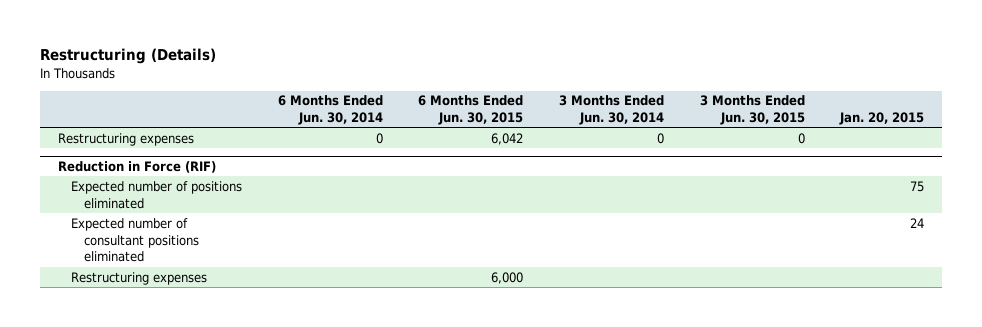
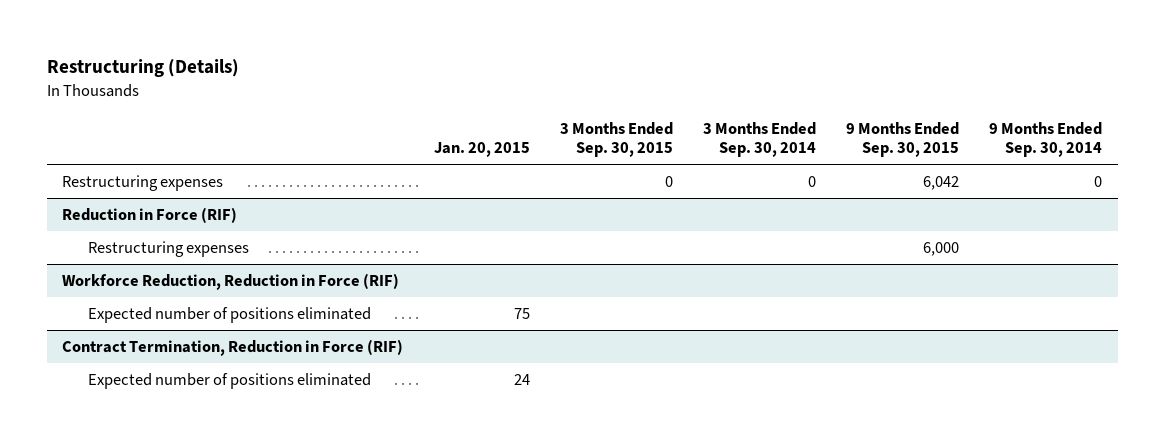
[277,95,383,126] 6 Months Ended Jun. 30, 2014 -> none
[418,95,524,126] 6 Months Ended Jun. 30, 2015 -> none
[558,95,664,126] 3 Months Ended Jun. 30, 2014 -> none
[699,95,805,126] 3 Months Ended Jun. 30, 2015 -> none
none -> [559,122,673,158] 3 Months Ended Sep. 30, 2015
none -> [703,122,817,158] 3 Months Ended Sep. 30, 2014
none -> [846,122,960,158] 9 Months Ended Sep. 30, 2015
none -> [989,122,1103,158] 9 Months Ended Sep. 30, 2014
[71,180,243,209] Expected number of positions eliminated -> none
[71,217,200,263] Expected number of consultant positions eliminated -> none
none -> [62,272,400,290] Workforce Reduction, Reduction in Force (RIF)
none -> [88,306,372,323] Expected number of positions eliminated
none -> [62,338,404,356] Contract Termination, Reduction in Force (RIF)
none -> [88,372,372,389] Expected number of positions eliminated

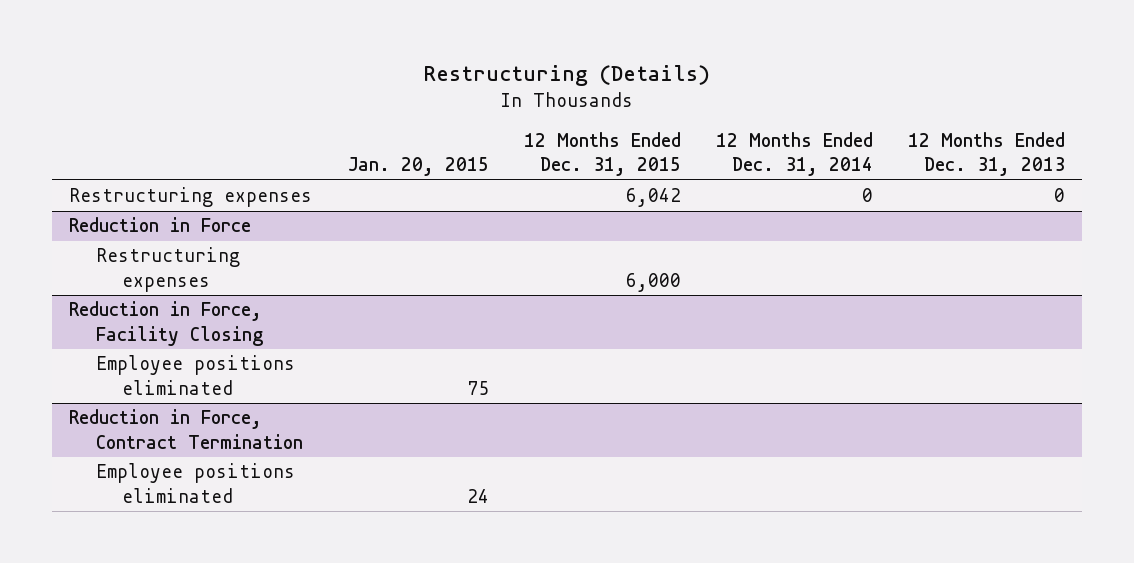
[559,122,673,158] 3 Months Ended Sep. 30, 2015 -> none
[703,122,817,158] 3 Months Ended Sep. 30, 2014 -> none
[846,122,960,158] 9 Months Ended Sep. 30, 2015 -> none
[989,122,1103,158] 9 Months Ended Sep. 30, 2014 -> none
none -> [523,131,681,177] 12 Months Ended Dec. 31, 2015
none -> [715,131,873,177] 12 Months Ended Dec. 31, 2014
none -> [907,131,1065,177] 12 Months Ended Dec. 31, 2013
[62,206,238,223] Reduction in Force (RIF) -> [69,217,252,233] Reduction in Force
[62,272,400,290] Workforce Reduction, Reduction in Force (RIF) -> none
[88,306,372,323] Expected number of positions eliminated -> none
none -> [69,301,263,346] Reduction in Force, Facility Closing
none -> [95,355,295,395] Employee positions eliminated
[62,338,404,356] Contract Termination, Reduction in Force (RIF) -> [69,409,303,449] Reduction in Force, Contract Termination
[88,372,372,389] Expected number of positions eliminated -> [95,463,295,503] Employee positions eliminated

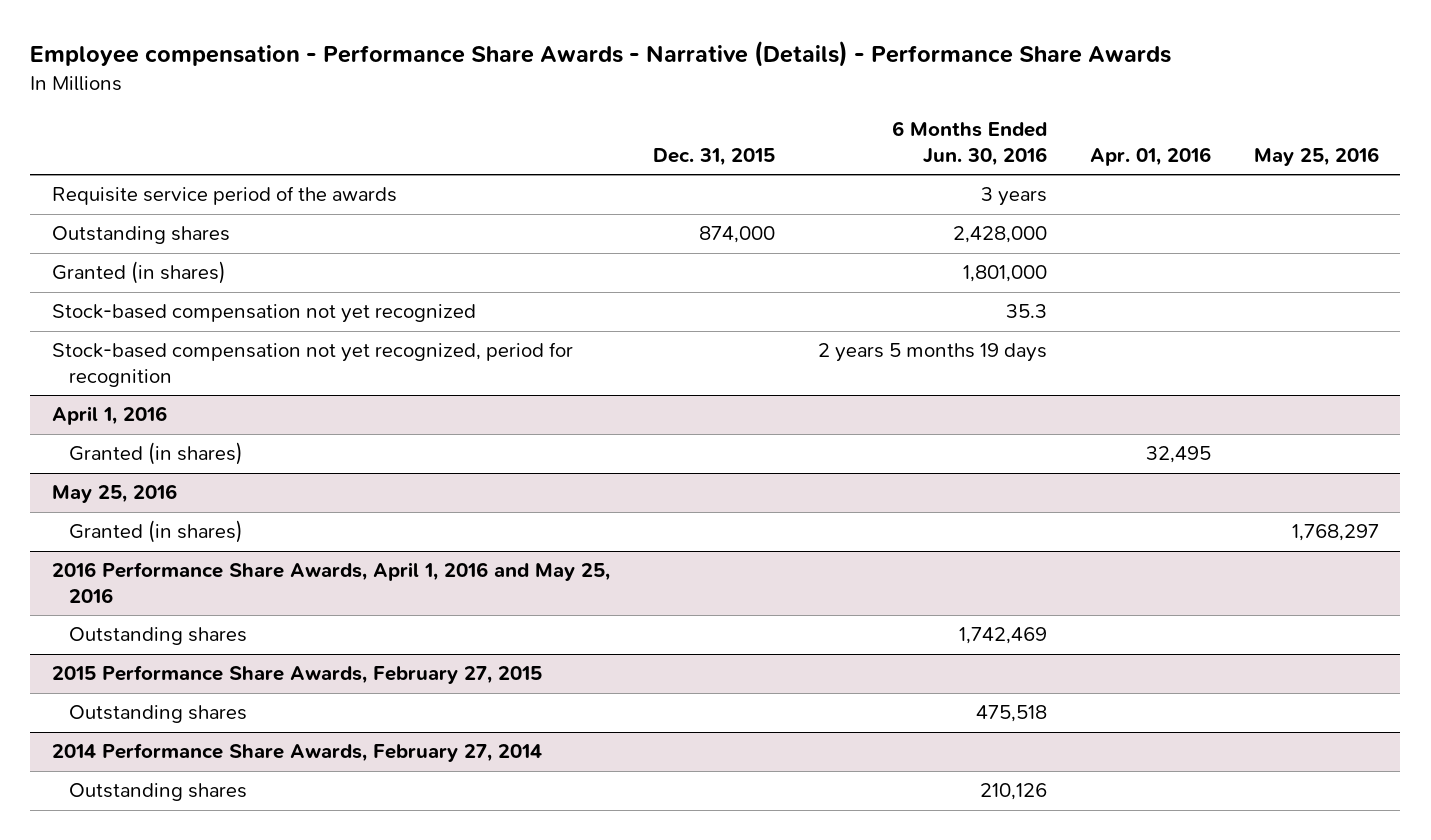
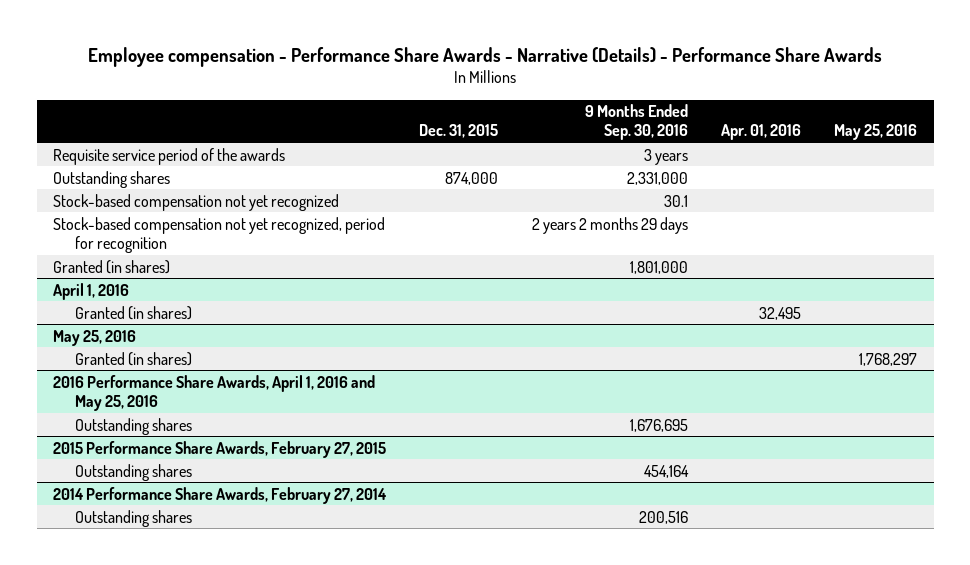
[891,121,1047,166] 6 Months Ended Jun. 30, 2016 -> none
none -> [584,104,688,141] 9 Months Ended Sep. 30, 2016
[51,261,226,285] Granted (in shares) -> [53,259,171,274] Granted (in shares)

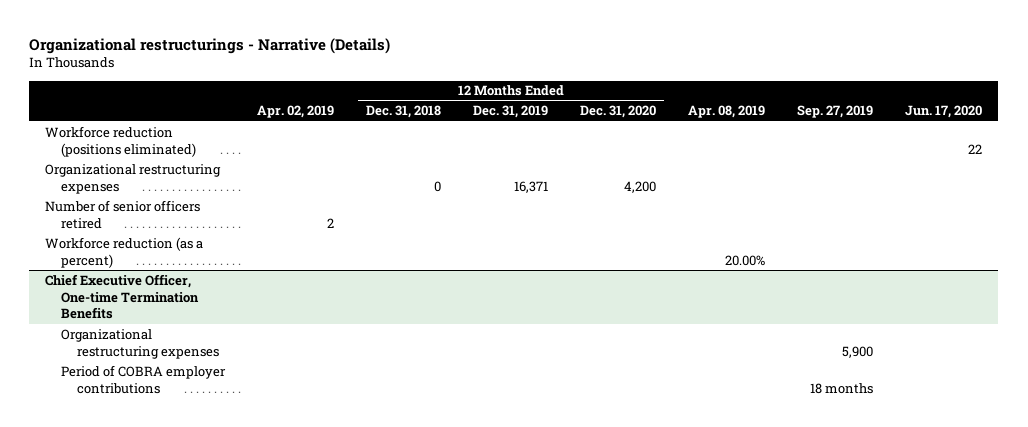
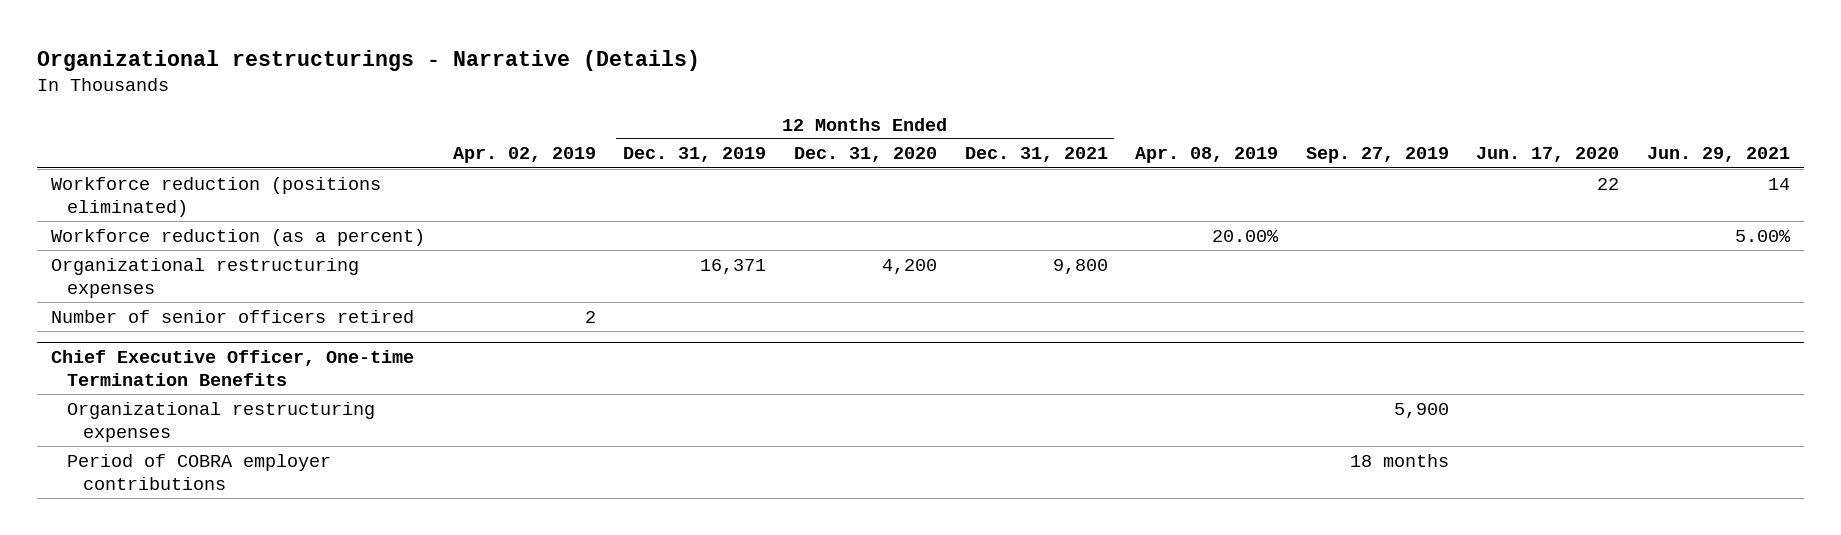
[366,105,442,119] Dec. 31, 2018 -> none
none -> [964,147,1108,163] Dec. 31, 2021
none -> [1647,147,1791,163] Jun. 29, 2021
[45,236,204,268] Workforce reduction (as a percent) -> [50,228,425,246] Workforce reduction (as a percent)

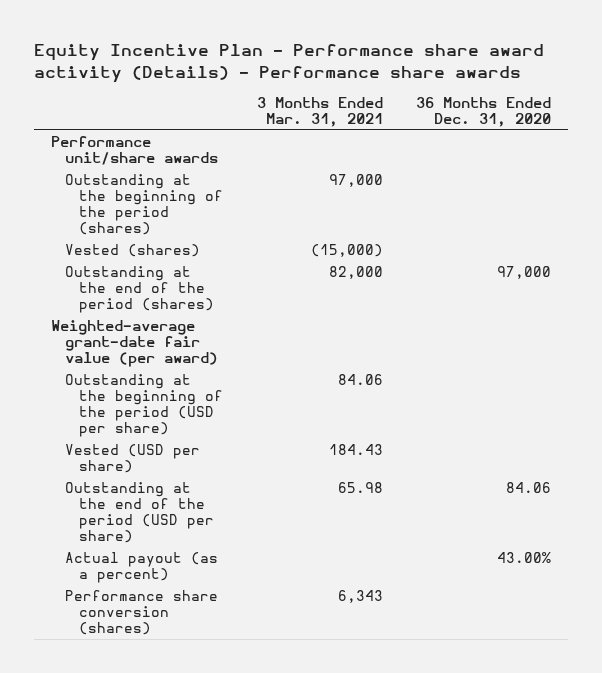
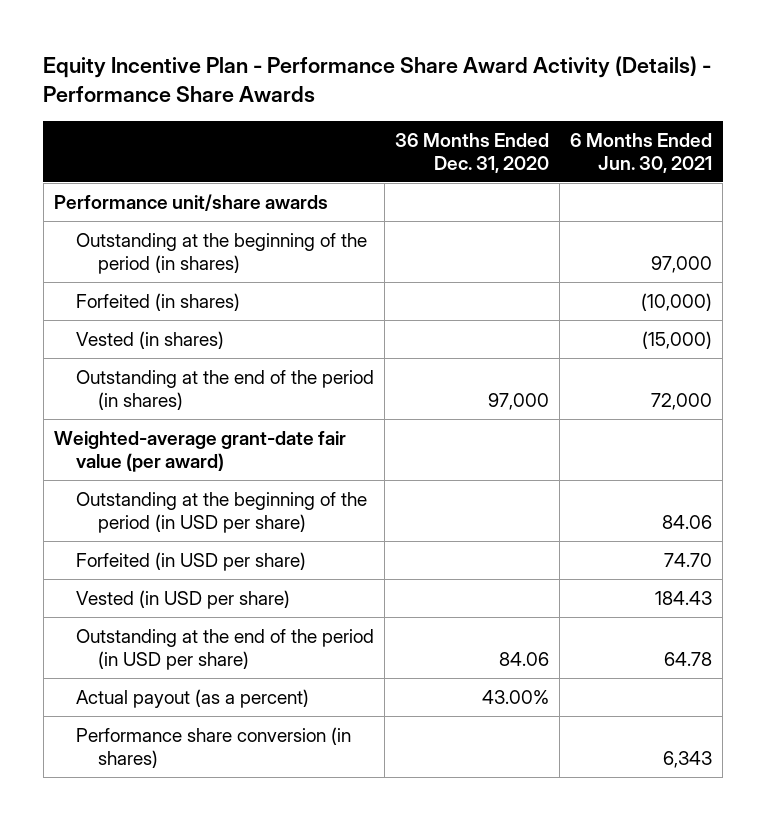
[34,43,545,83] Equity Incentive Plan - Performance share award activity (Details) - Performance share awards -> [43,55,712,102] Equity Incentive Plan - Performance Share Award Activity (Details) - Performance Share Awards
[256,96,383,127] 3 Months Ended Mar. 31, 2021 -> none
none -> [570,132,713,173] 6 Months Ended Jun. 30, 2021
[65,174,223,236] Outstanding at the beginning of the period (shares) -> [75,232,367,275] Outstanding at the beginning of the period (in shares)
none -> [75,292,240,311] Forfeited (in shares)
[65,244,201,258] Vested (shares) -> [75,330,224,349] Vested (in shares)
[65,266,214,314] Outstanding at the end of the period (shares) -> [75,369,374,411] Outstanding at the end of the period (in shares)
[65,374,223,438] Outstanding at the beginning of the period (USD per share) -> [75,491,367,534] Outstanding at the beginning of the period (in USD per share)
none -> [75,551,306,571] Forfeited (in USD per share)
[65,444,201,474] Vested (USD per share) -> [75,589,290,609] Vested (in USD per share)
[65,482,214,544] Outstanding at the end of the period (USD per share) -> [75,628,374,671] Outstanding at the end of the period (in USD per share)
[65,590,219,636] Performance share conversion (shares) -> [75,726,351,769] Performance share conversion (in shares)

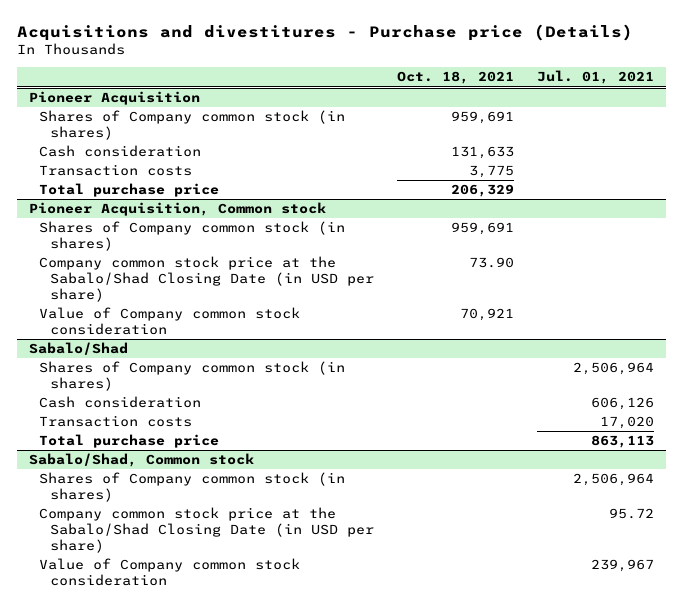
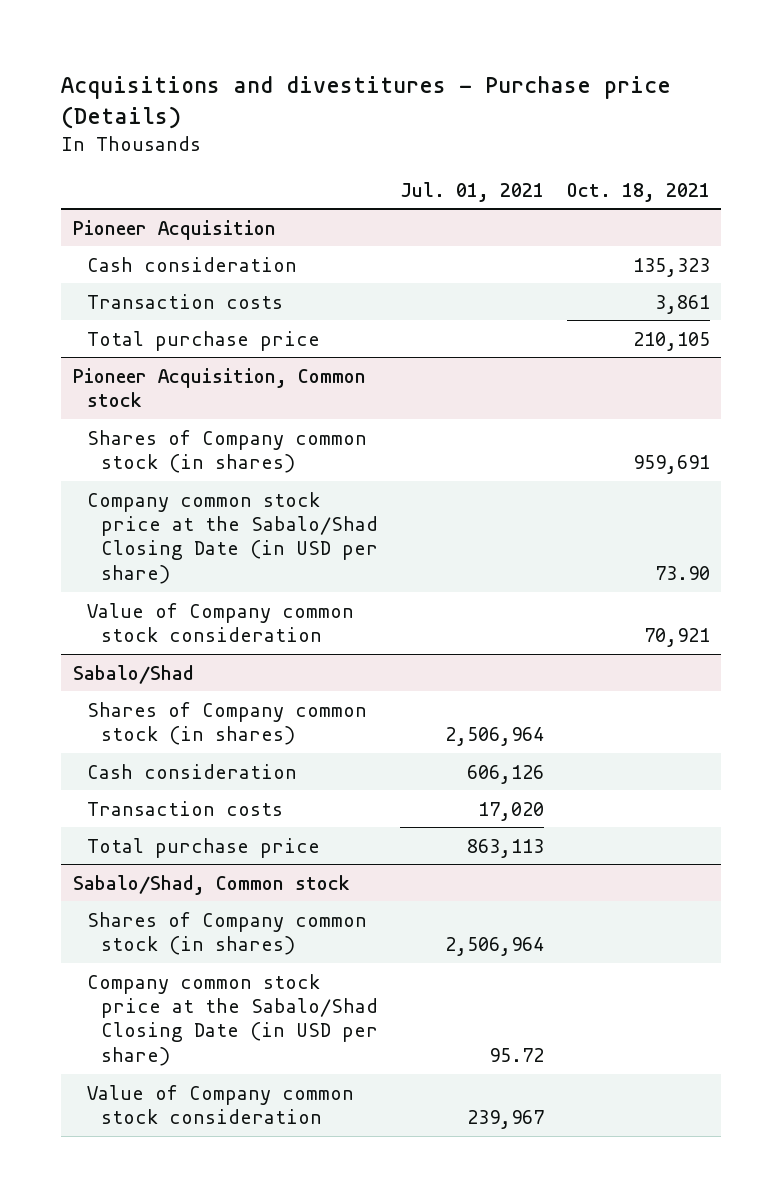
[39,110,346,141] Shares of Company common stock (in shares) -> none
[450,146,514,160] 131,633 -> [632,257,710,277] 135,323
[468,165,514,179] 3,775 -> [654,294,710,314] 3,861
[450,184,514,198] 206,329 -> [632,331,710,351] 210,105

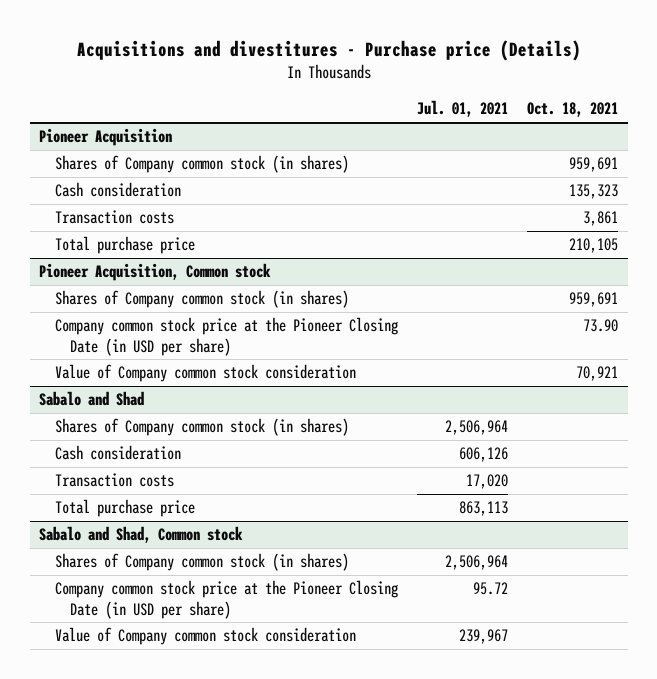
none -> [54,155,349,174] Shares of Company common stock (in shares)
[86,491,379,584] Company common stock price at the Sabalo/Shad Closing Date (in USD per share) -> [54,317,398,356] Company common stock price at the Pioneer Closing Date (in USD per share)
[72,664,194,684] Sabalo/Shad -> [39,391,145,407] Sabalo and Shad
[72,874,350,895] Sabalo/Shad, Common stock -> [39,526,244,544] Sabalo and Shad, Common stock
[86,973,379,1066] Company common stock price at the Sabalo/Shad Closing Date (in USD per share) -> [54,580,398,619] Company common stock price at the Pioneer Closing Date (in USD per share)

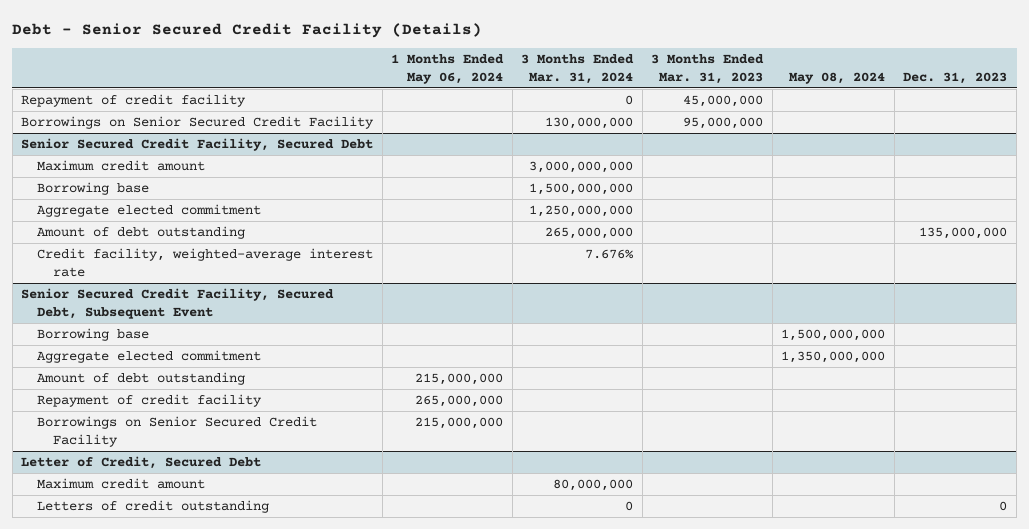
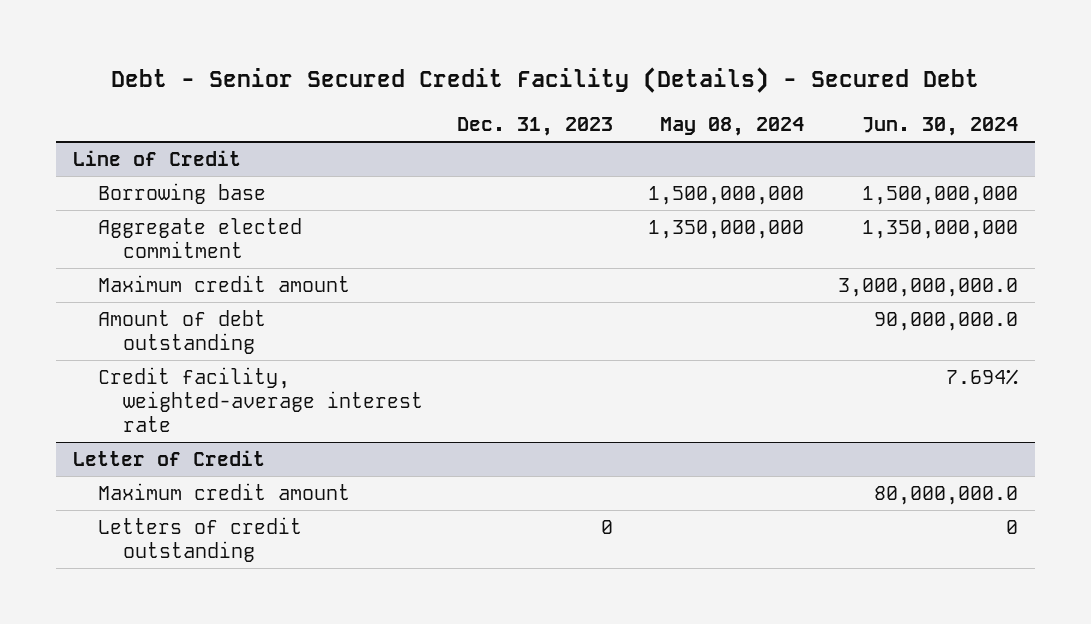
[12,22,483,38] Debt - Senior Secured Credit Facility (Details) -> [111,67,980,94] Debt - Senior Secured Credit Facility (Details) - Secured Debt
[391,54,505,84] 1 Months Ended May 06, 2024 -> none
[521,54,635,84] 3 Months Ended Mar. 31, 2024 -> none
[651,54,765,84] 3 Months Ended Mar. 31, 2023 -> none
none -> [861,117,1018,137] Jun. 30, 2024
[21,94,247,108] Repayment of credit facility -> none
[21,116,375,130] Borrowings on Senior Secured Credit Facility -> none
[21,138,374,152] Senior Secured Credit Facility, Secured Debt -> none
[37,160,206,172] Maximum credit amount -> none
[37,182,150,196] Borrowing base -> none
[37,204,262,218] Aggregate elected commitment -> none
[37,226,246,240] Amount of debt outstanding -> none
[37,248,374,277] Credit facility, weighted-average interest rate -> none
[21,288,335,319] Senior Secured Credit Facility, Secured Debt, Subsequent Event -> [73,149,242,166] Line of Credit
none -> [98,274,351,292] Maximum credit amount
[37,394,263,408] Repayment of credit facility -> none
[37,416,318,447] Borrowings on Senior Secured Credit Facility -> none
none -> [98,366,424,433] Credit facility, weighted-average interest rate
[21,456,262,470] Letter of Credit, Secured Debt -> [73,449,266,466] Letter of Credit

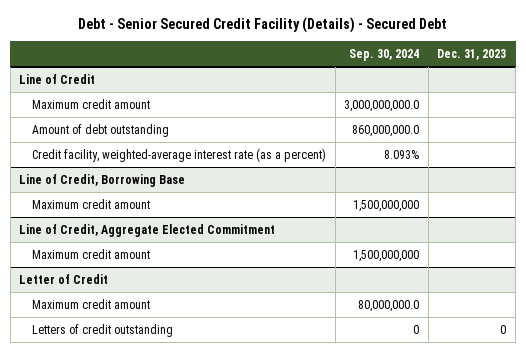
[659,117,804,137] May 08, 2024 -> none
[861,117,1018,137] Jun. 30, 2024 -> none
none -> [349,49,420,62] Sep. 30, 2024
[98,182,267,204] Borrowing base -> none
[98,217,303,258] Aggregate elected commitment -> none
[98,366,424,433] Credit facility, weighted-average interest rate -> [32,147,327,162] Credit facility, weighted-average interest rate (as a percent)
none -> [19,173,186,187] Line of Credit, Borrowing Base
none -> [32,198,151,209] Maximum credit amount
none -> [19,223,276,237] Line of Credit, Aggregate Elected Commitment
none -> [32,248,151,259] Maximum credit amount

